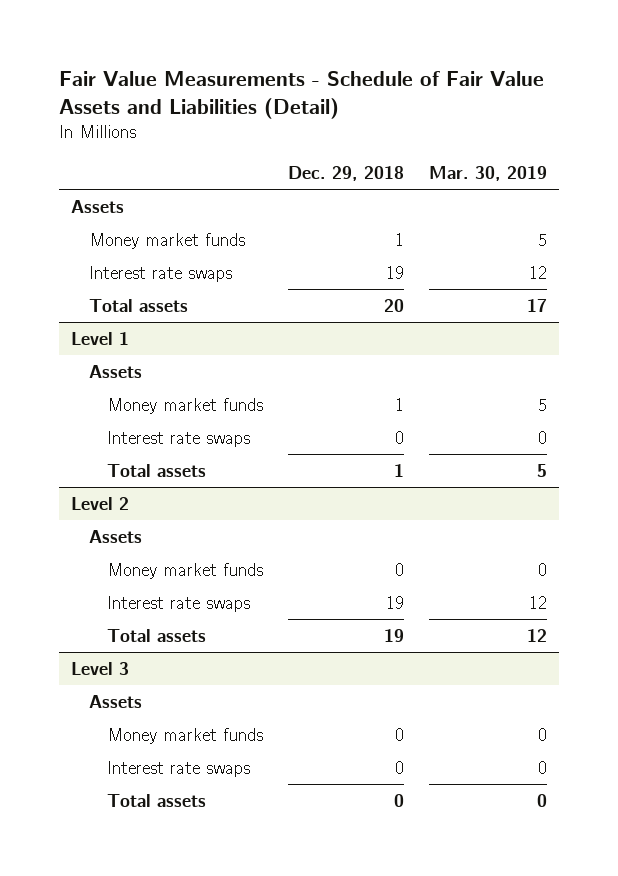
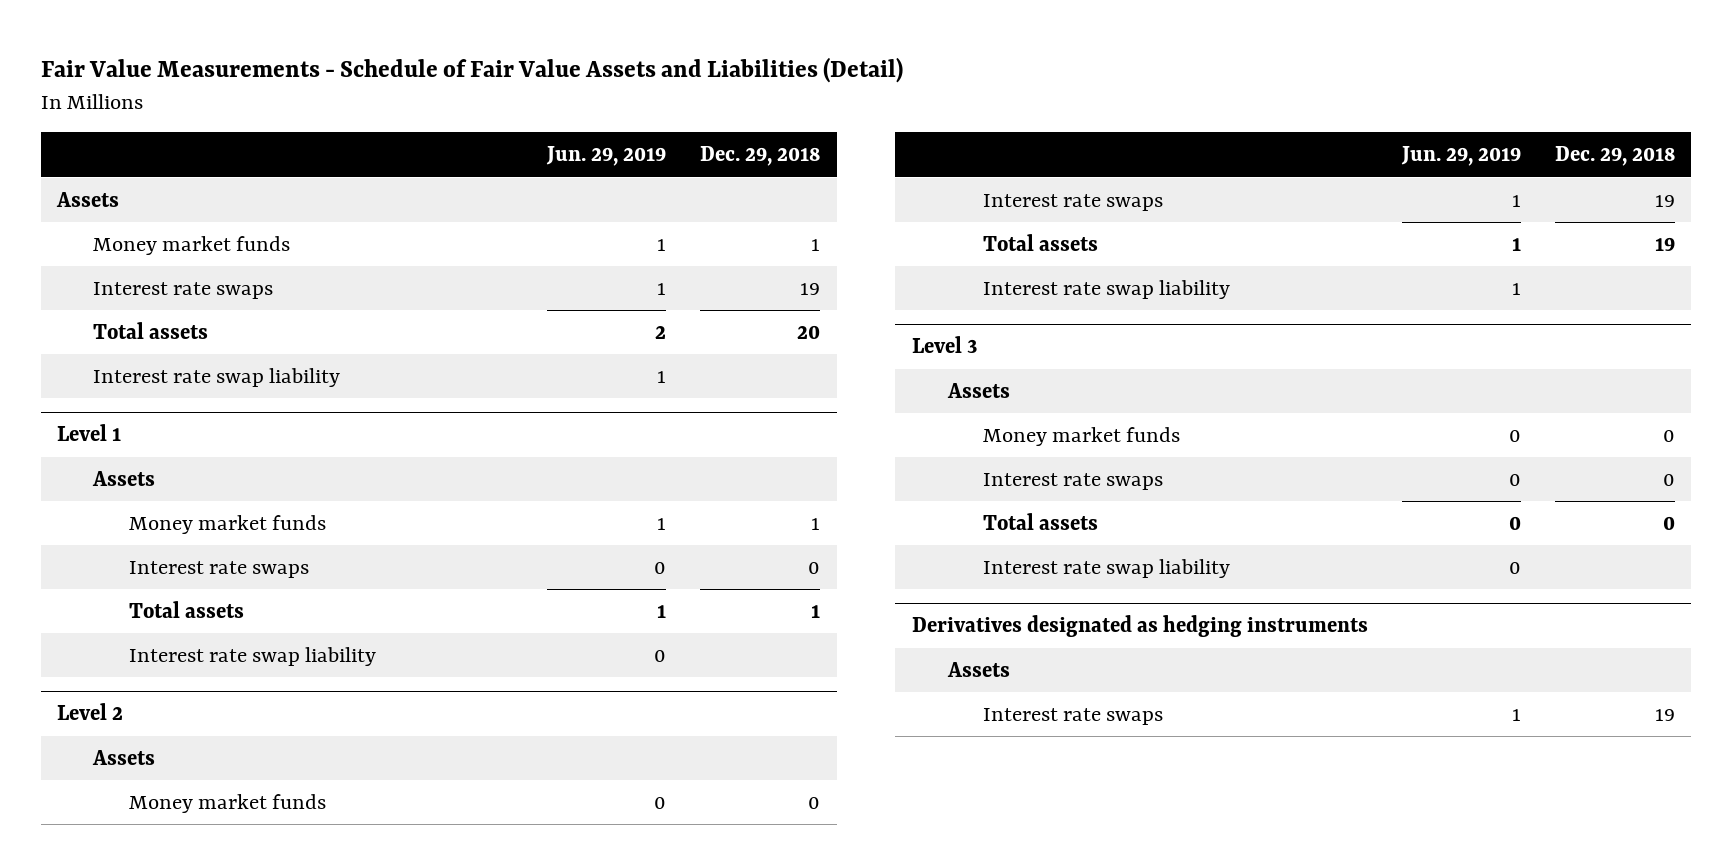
[428,165,547,181] Mar. 30, 2019 -> none
none -> [546,146,667,167] Jun. 29, 2019
none -> [93,367,341,387] Interest rate swap liability
none -> [128,646,376,666] Interest rate swap liability
none -> [983,279,1231,299] Interest rate swap liability
none -> [983,558,1231,578] Interest rate swap liability
none -> [912,615,1369,638] Derivatives designated as hedging instruments
none -> [946,661,1010,677] Assets
none -> [983,707,1164,725] Interest rate swaps

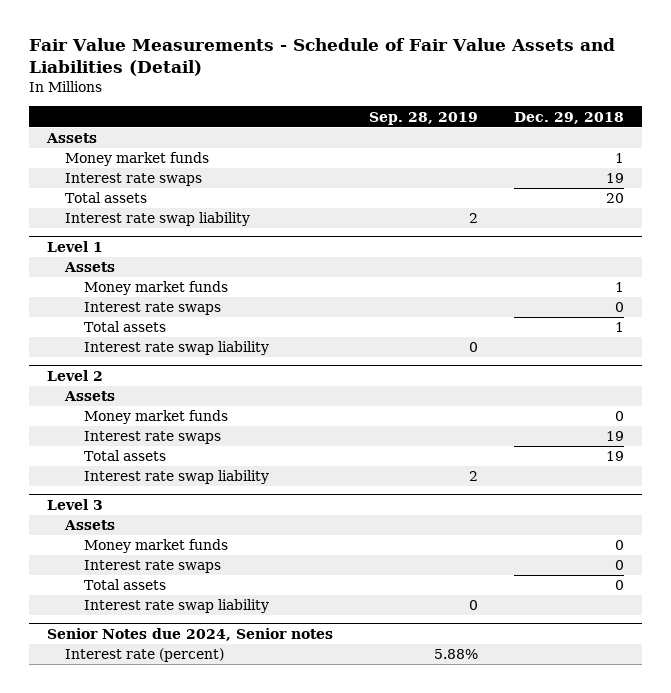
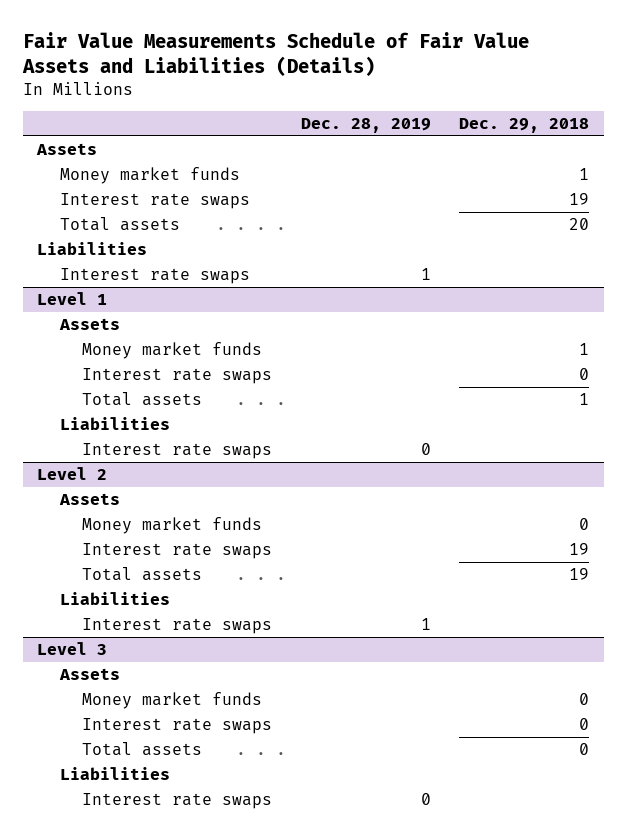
[29,38,616,77] Fair Value Measurements - Schedule of Fair Value Assets and Liabilities (Detail) -> [21,32,529,77] Fair Value Measurements Schedule of Fair Value Assets and Liabilities (Details)
[369,111,479,125] Sep. 28, 2019 -> none
none -> [300,118,431,134] Dec. 28, 2019
none -> [37,241,148,255] Liabilities
[65,212,251,227] Interest rate swap liability -> [59,267,250,284] Interest rate swaps
none -> [59,416,170,430] Liabilities
[83,341,269,356] Interest rate swap liability -> [82,442,273,459] Interest rate swaps
none -> [59,591,170,605] Liabilities
[83,470,269,485] Interest rate swap liability -> [82,617,273,634] Interest rate swaps
[47,627,334,641] Senior Notes due 2024, Senior notes -> none
[65,648,225,663] Interest rate (percent) -> none
none -> [59,766,170,780] Liabilities
[83,599,269,614] Interest rate swap liability -> [82,792,273,809] Interest rate swaps

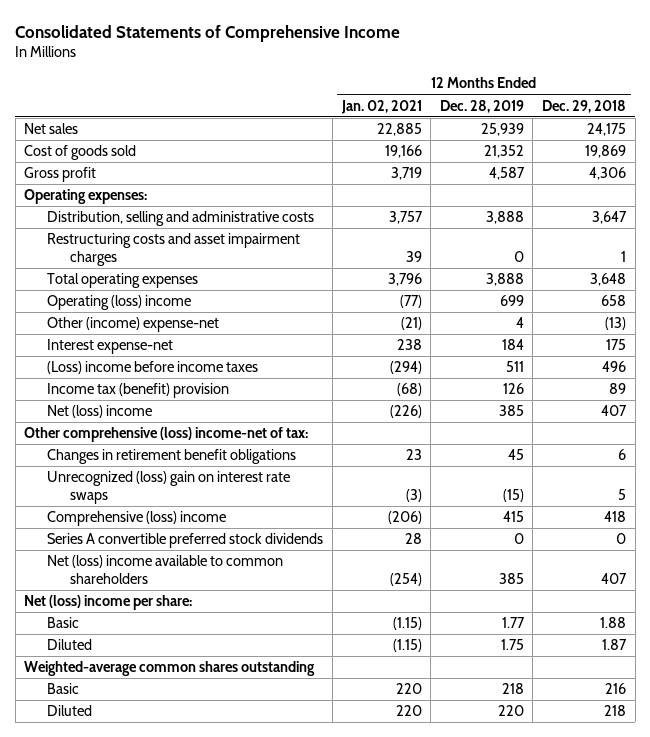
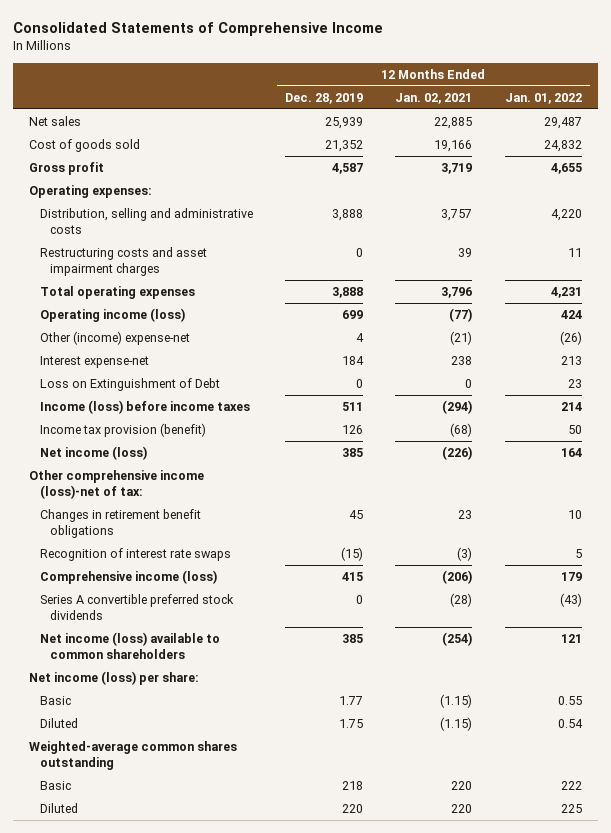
[542,99,627,113] Dec. 29, 2018 -> none
none -> [504,92,582,104] Jan. 01, 2022
[47,295,192,311] Operating (loss) income -> [39,308,185,323] Operating income (loss)
none -> [39,378,220,392] Loss on Extinguishment of Debt
[47,361,259,375] (Loss) income before income taxes -> [39,400,250,415] Income (loss) before income taxes
[47,383,230,399] Income tax (benefit) provision -> [39,423,206,438] Income tax provision (benefit)
[47,405,153,419] Net (loss) income -> [39,446,147,461] Net income (loss)
[24,427,309,443] Other comprehensive (loss) income-net of tax: -> [29,470,205,499] Other comprehensive income (loss)-net of tax:
[47,471,291,504] Unrecognized (loss) gain on interest rate swaps -> [39,548,231,562] Recognition of interest rate swaps
[47,511,227,527] Comprehensive (loss) income -> [39,570,217,585] Comprehensive income (loss)
[404,533,422,545] 28 -> [450,593,473,608] (28)
[47,555,284,584] Net (loss) income available to common shareholders -> [39,632,220,659] Net income (loss) available to common shareholders
[24,595,193,611] Net (loss) income per share: -> [29,671,200,686] Net income (loss) per share:

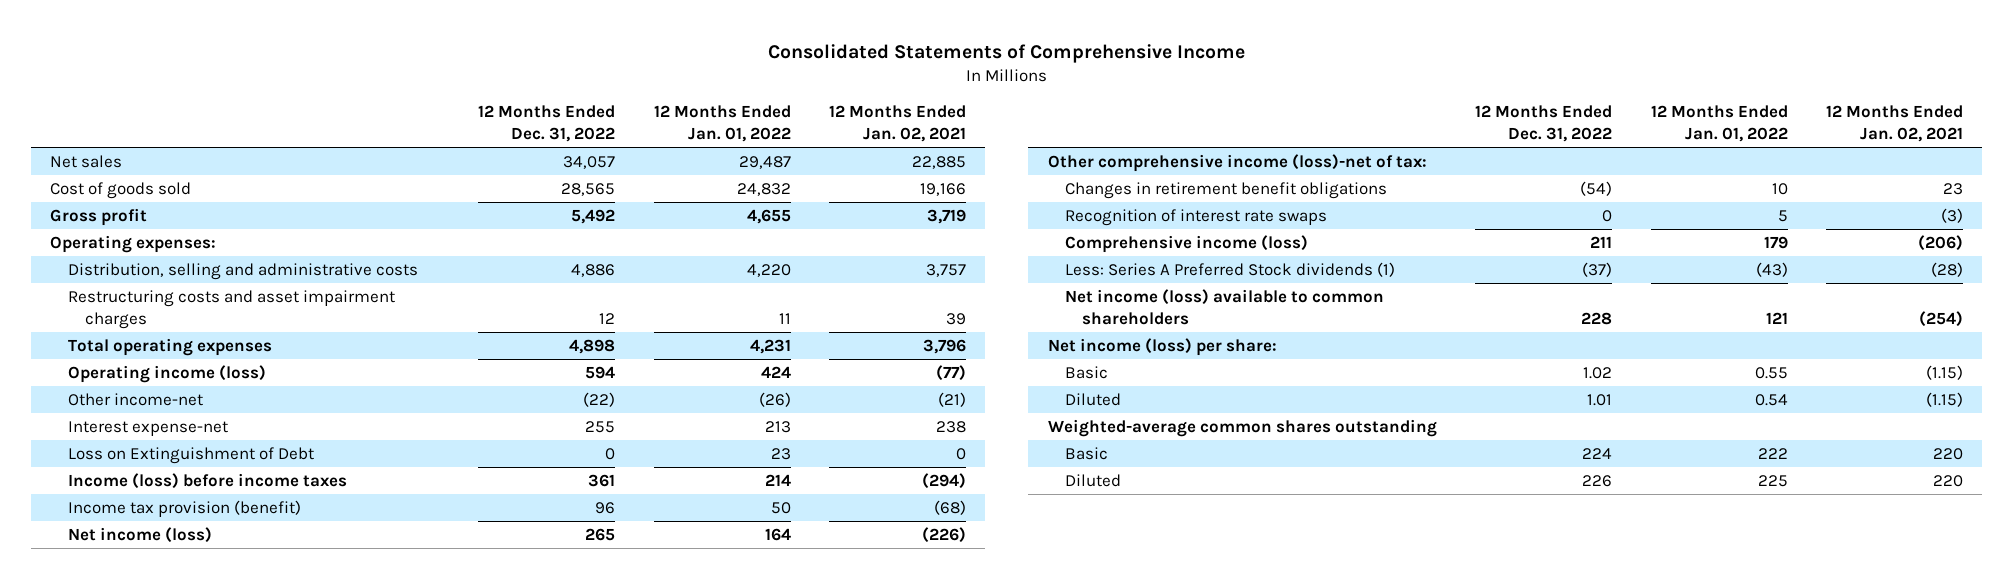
[284,92,363,104] Dec. 28, 2019 -> none
none -> [478,105,616,143] 12 Months Ended Dec. 31, 2022
[39,331,190,346] Other (income) expense-net -> [67,392,203,406] Other income-net
[39,594,234,620] Series A convertible preferred stock dividends -> [1064,261,1395,277] Less: Series A Preferred Stock dividends (1)

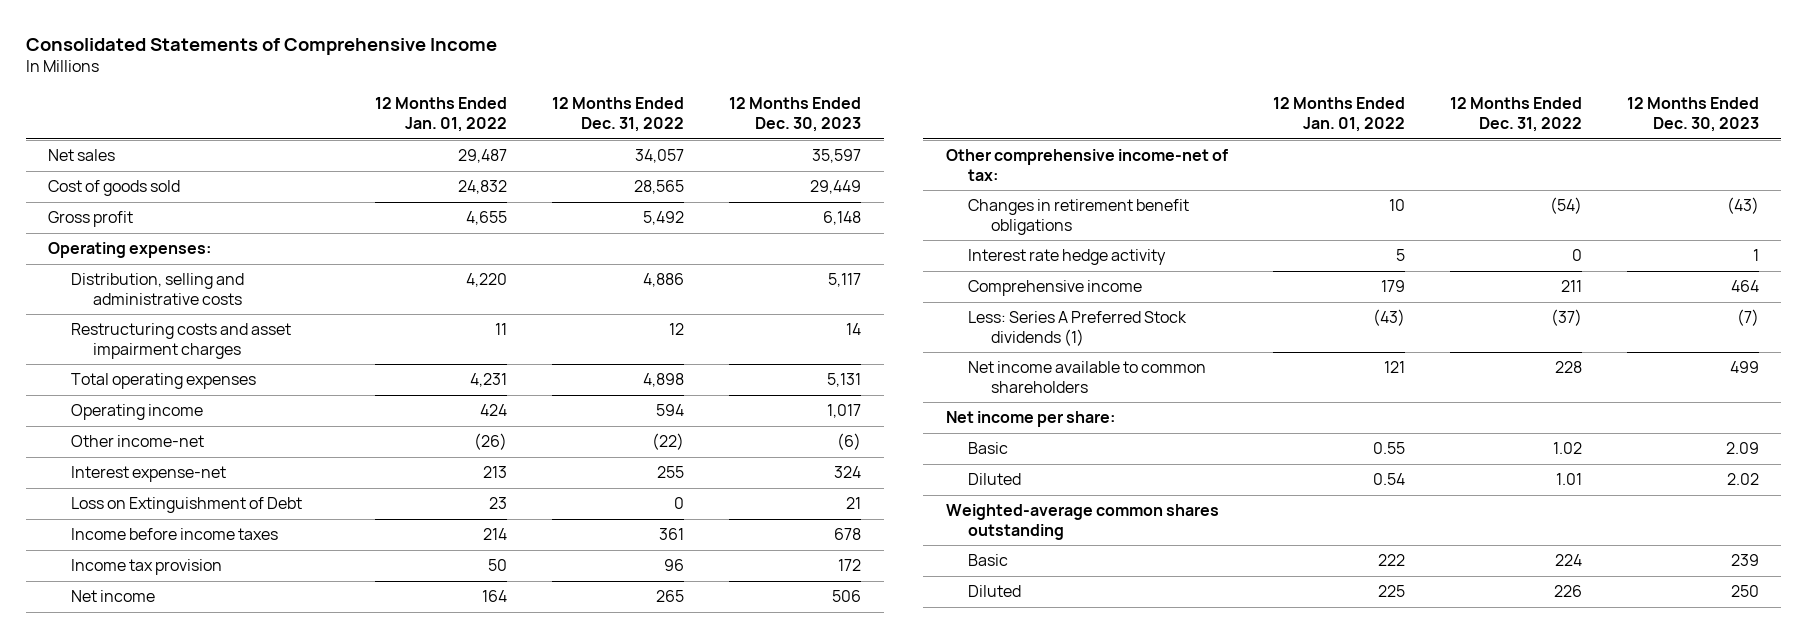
[829,105,967,143] 12 Months Ended Jan. 02, 2021 -> none
none -> [729,97,862,133] 12 Months Ended Dec. 30, 2023
[67,364,266,383] Operating income (loss) -> [70,404,203,421] Operating income
[67,472,347,489] Income (loss) before income taxes -> [70,528,278,541] Income before income taxes
[67,499,301,517] Income tax provision (benefit) -> [70,559,222,576] Income tax provision
[67,526,212,543] Net income (loss) -> [70,590,155,603] Net income
[1047,153,1427,172] Other comprehensive income (loss)-net of tax: -> [945,149,1228,182] Other comprehensive income-net of tax:
[1064,208,1327,226] Recognition of interest rate swaps -> [968,249,1167,266] Interest rate hedge activity
[1064,234,1308,253] Comprehensive income (loss) -> [968,280,1143,297] Comprehensive income
[1064,288,1384,325] Net income (loss) available to common shareholders -> [968,361,1207,394] Net income available to common shareholders
[1047,337,1277,356] Net income (loss) per share: -> [945,411,1115,428] Net income per share:

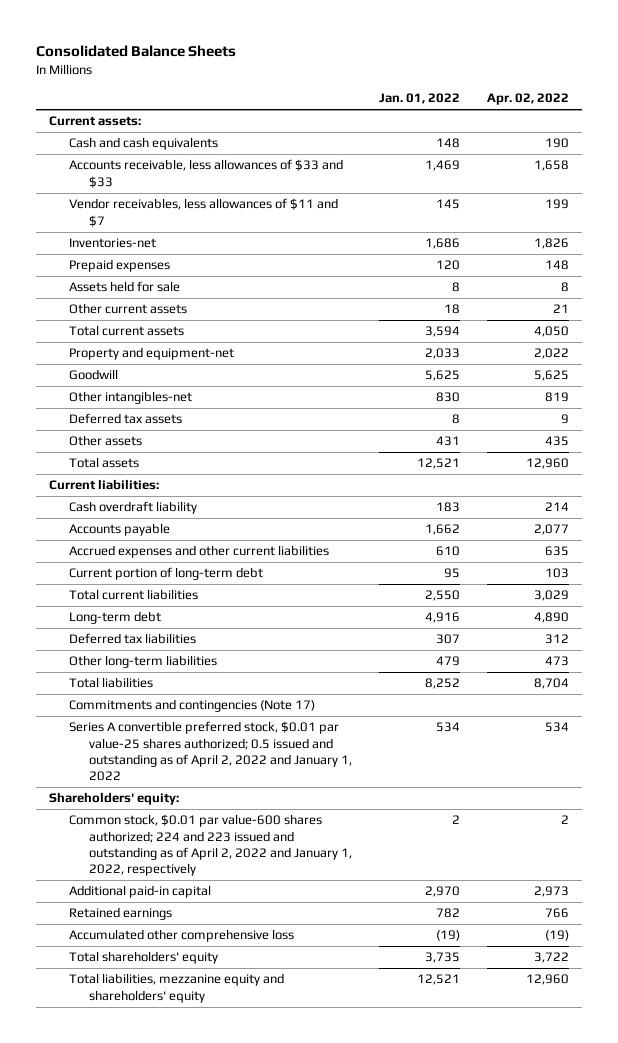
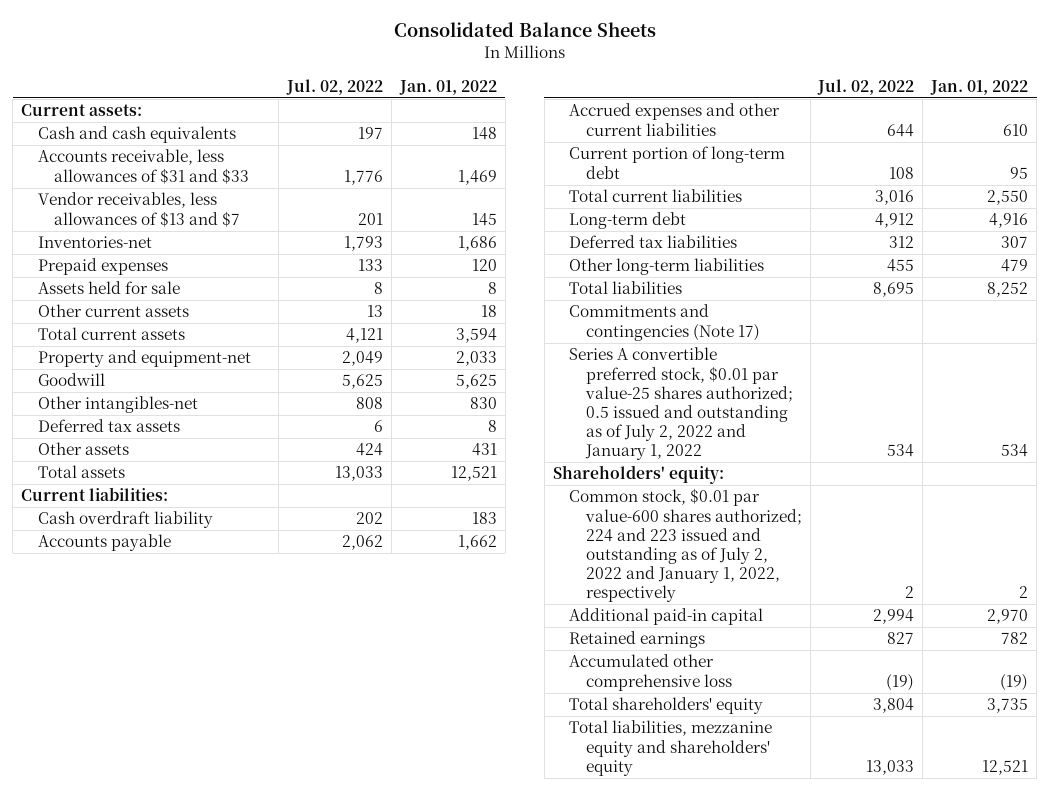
[486,93,569,106] Apr. 02, 2022 -> none
none -> [285,78,383,95] Jul. 02, 2022
[69,159,344,188] Accounts receivable, less allowances of $33 and $33 -> [37,149,250,184] Accounts receivable, less allowances of $31 and $33
[69,198,339,227] Vendor receivables, less allowances of $11 and $7 -> [37,192,241,227] Vendor receivables, less allowances of $13 and $7
[69,721,353,782] Series A convertible preferred stock, $0.01 par value-25 shares authorized; 0.5 issued and outstanding as of April 2, 2022 and January 1, 2022 -> [569,347,793,461] Series A convertible preferred stock, $0.01 par value-25 shares authorized; 0.5 issued and outstanding as of July 2, 2022 and January 1, 2022
[69,814,353,877] Common stock, $0.01 par value-600 shares authorized; 224 and 223 issued and outstanding as of April 2, 2022 and January 1, 2022, respectively -> [569,488,802,603] Common stock, $0.01 par value-600 shares authorized; 224 and 223 issued and outstanding as of July 2, 2022 and January 1, 2022, respectively

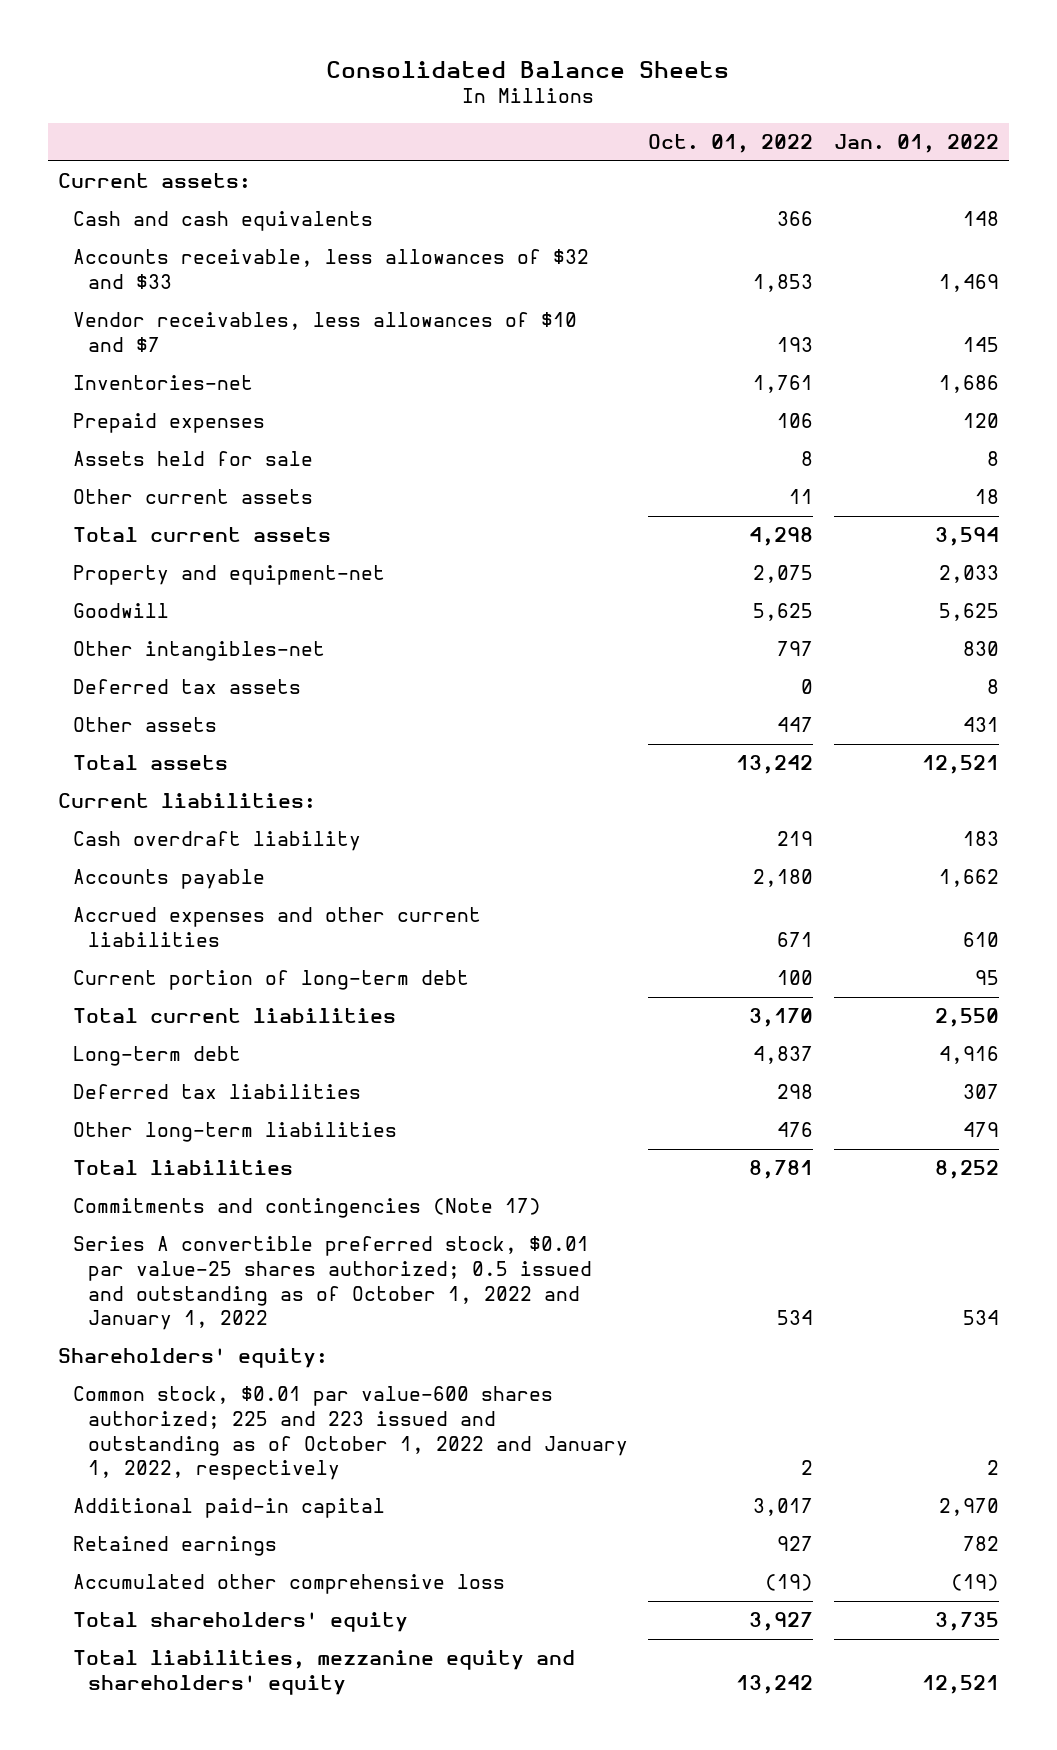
[285,78,383,95] Jul. 02, 2022 -> none
none -> [648,134,814,154] Oct. 01, 2022
[37,149,250,184] Accounts receivable, less allowances of $31 and $33 -> [73,249,590,290] Accounts receivable, less allowances of $32 and $33
[37,192,241,227] Vendor receivables, less allowances of $13 and $7 -> [73,312,578,353] Vendor receivables, less allowances of $10 and $7
[569,347,793,461] Series A convertible preferred stock, $0.01 par value-25 shares authorized; 0.5 issued and outstanding as of July 2, 2022 and January 1, 2022 -> [73,1236,593,1331] Series A convertible preferred stock, $0.01 par value-25 shares authorized; 0.5 issued and outstanding as of October 1, 2022 and January 1, 2022
[569,488,802,603] Common stock, $0.01 par value-600 shares authorized; 224 and 223 issued and outstanding as of July 2, 2022 and January 1, 2022, respectively -> [73,1386,629,1481] Common stock, $0.01 par value-600 shares authorized; 225 and 223 issued and outstanding as of October 1, 2022 and January 1, 2022, respectively

